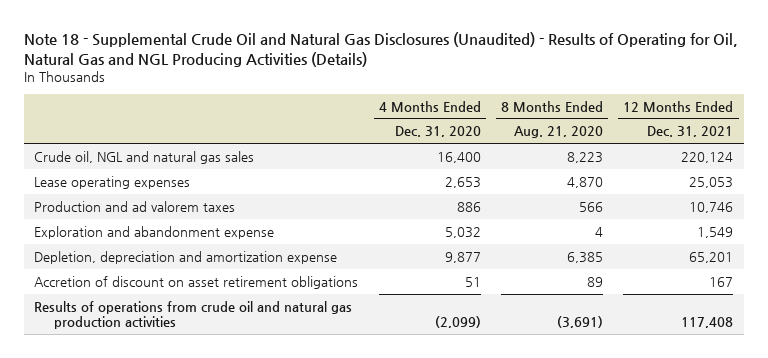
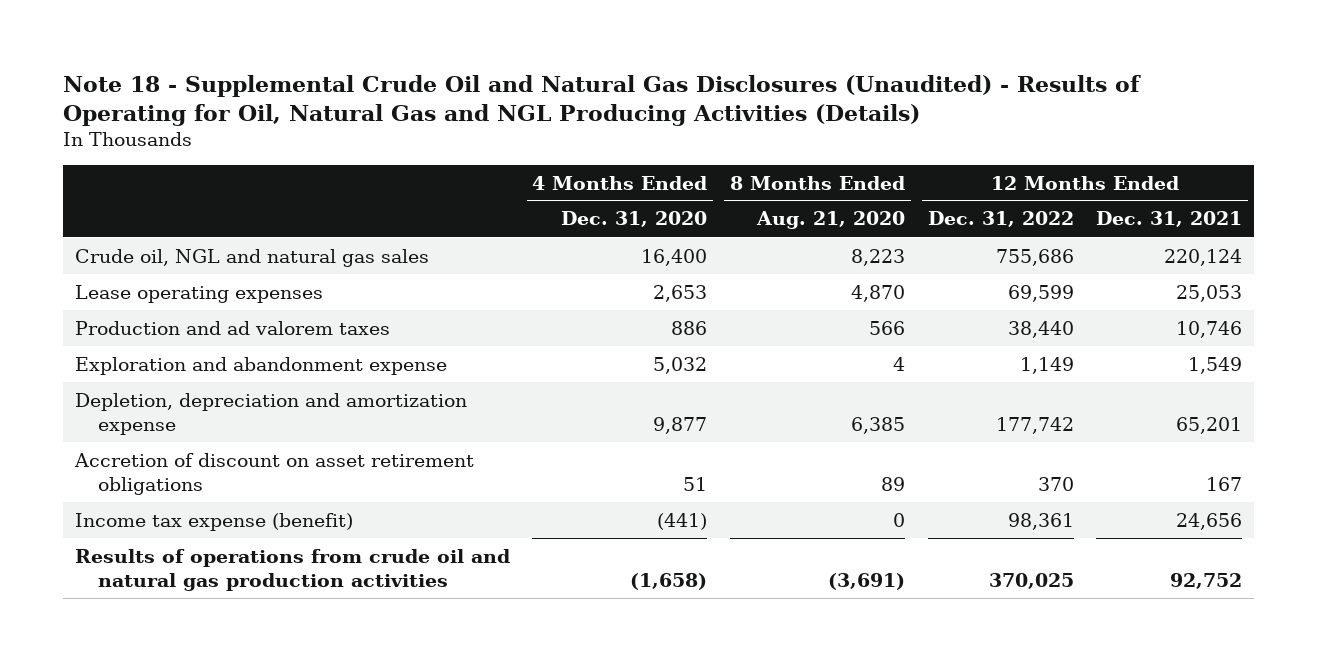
none -> [927,211,1074,228] Dec. 31, 2022
none -> [74,512,353,531] Income tax expense (benefit)
[434,316,481,329] (2,099) -> [630,572,708,590] (1,658)
[681,317,734,329] 117,408 -> [1170,572,1243,589] 92,752

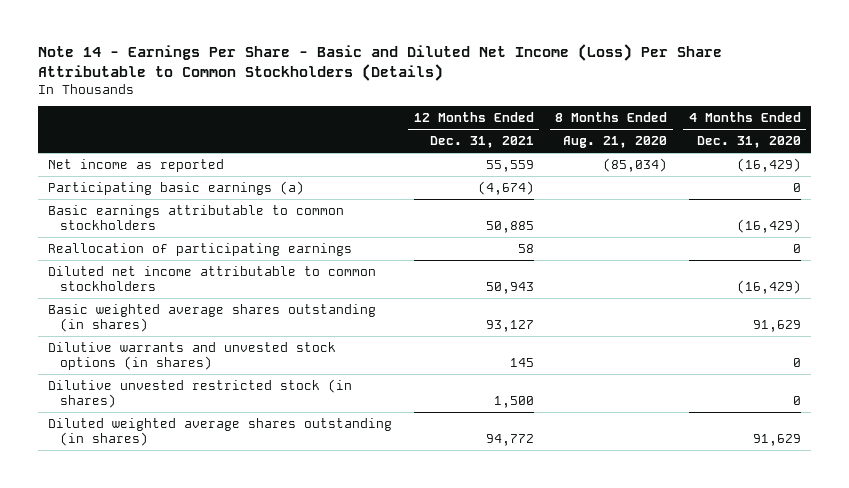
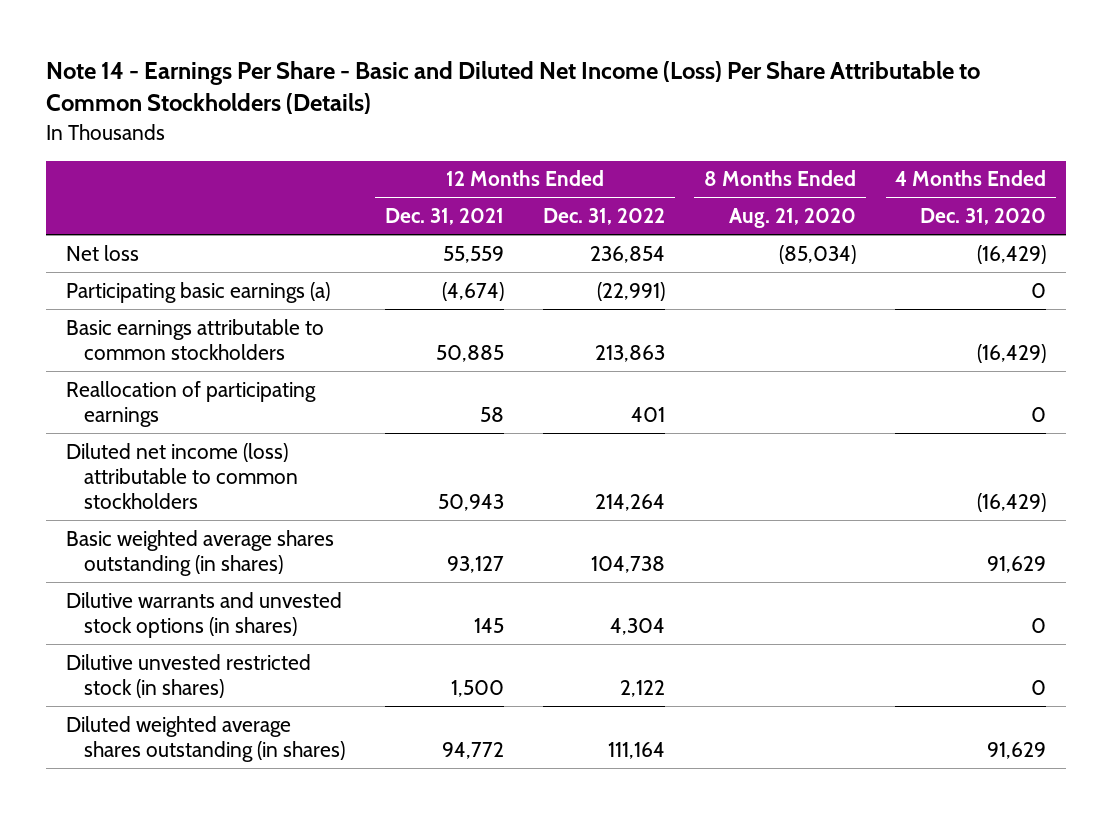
none -> [542,208,665,226] Dec. 31, 2022
[48,158,225,172] Net income as reported -> [65,244,139,261] Net loss
[48,265,377,291] Diluted net income attributable to common stockholders -> [65,442,299,510] Diluted net income (loss) attributable to common stockholders

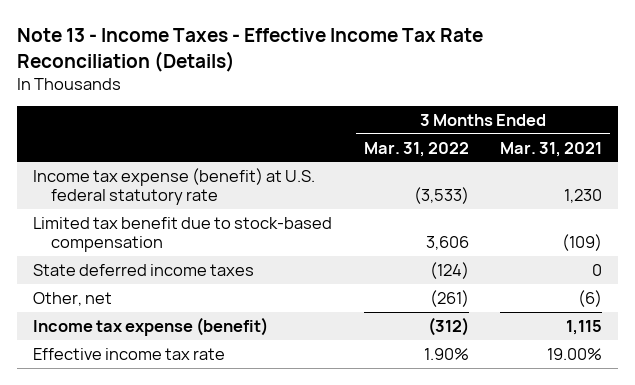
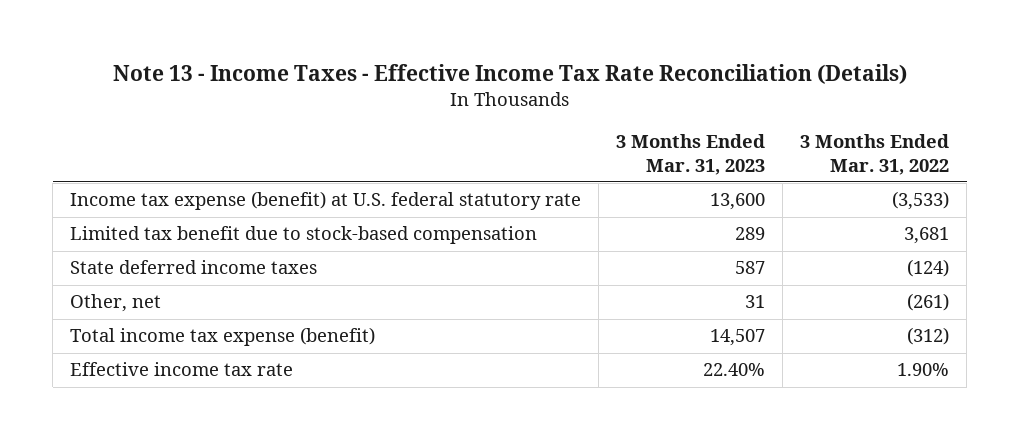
[500,141,603,157] Mar. 31, 2021 -> none
none -> [616,133,766,175] 3 Months Ended Mar. 31, 2023
[425,236,469,251] 3,606 -> [904,227,950,245] 3,681
[32,316,268,336] Income tax expense (benefit) -> [70,327,376,347] Total income tax expense (benefit)

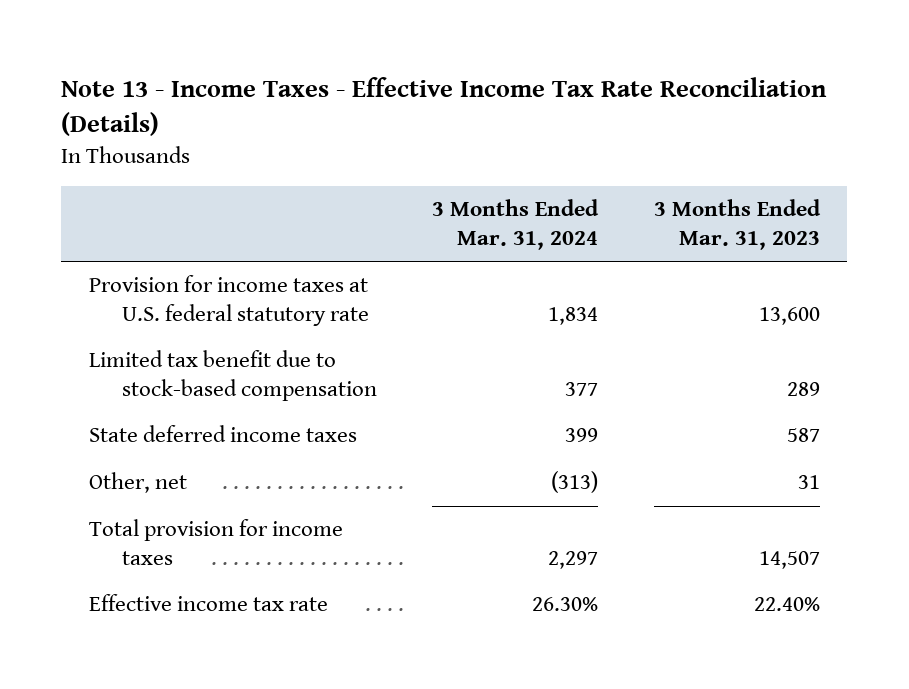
[800,133,950,175] 3 Months Ended Mar. 31, 2022 -> none
none -> [432,198,600,250] 3 Months Ended Mar. 31, 2024
[70,191,582,211] Income tax expense (benefit) at U.S. federal statutory rate -> [88,275,369,327] Provision for income taxes at U.S. federal statutory rate
[70,327,376,347] Total income tax expense (benefit) -> [88,519,343,566] Total provision for income taxes

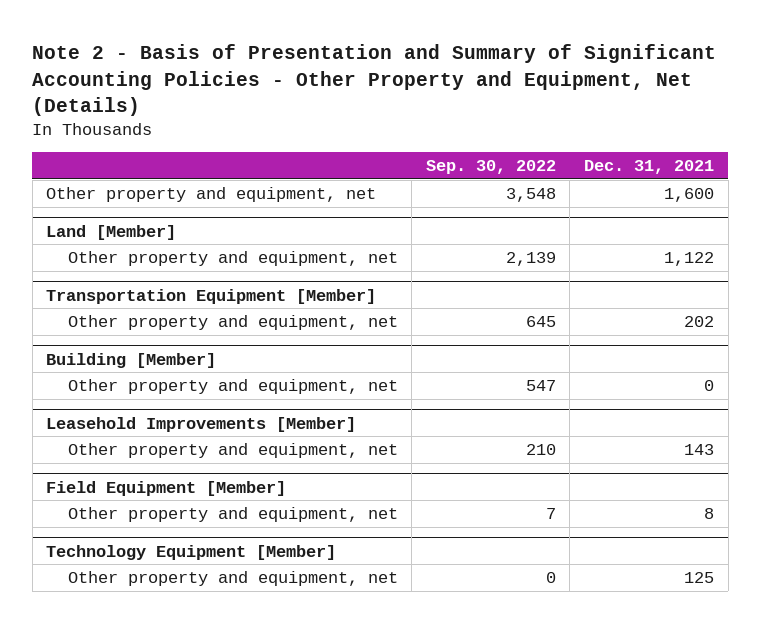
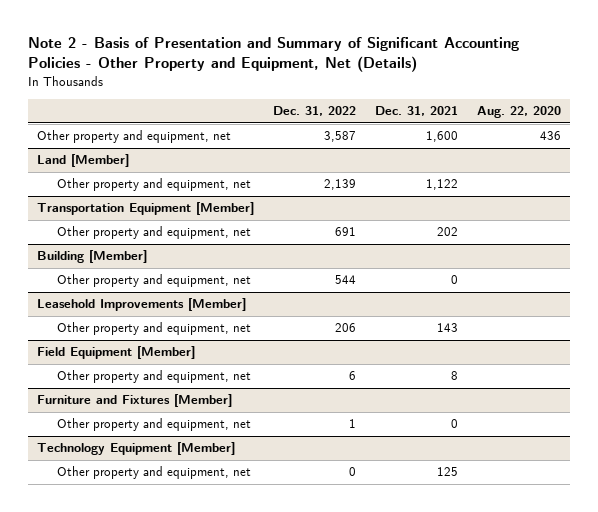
[425,160,556,175] Sep. 30, 2022 -> none
none -> [273,106,357,117] Dec. 31, 2022
none -> [476,106,561,119] Aug. 22, 2020
none -> [37,394,233,408] Furniture and Fixtures [Member]
none -> [56,418,251,432] Other property and equipment, net

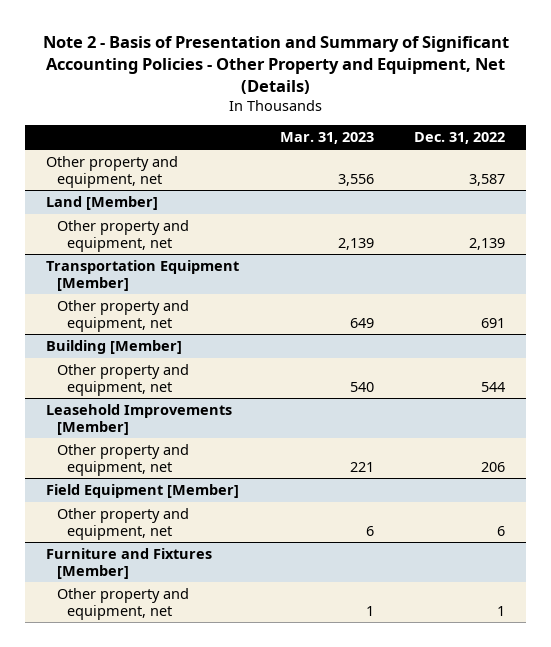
[375,106,459,117] Dec. 31, 2021 -> none
[476,106,561,119] Aug. 22, 2020 -> none
none -> [279,132,374,145] Mar. 31, 2023
[37,442,236,456] Technology Equipment [Member] -> none
[56,466,251,480] Other property and equipment, net -> none

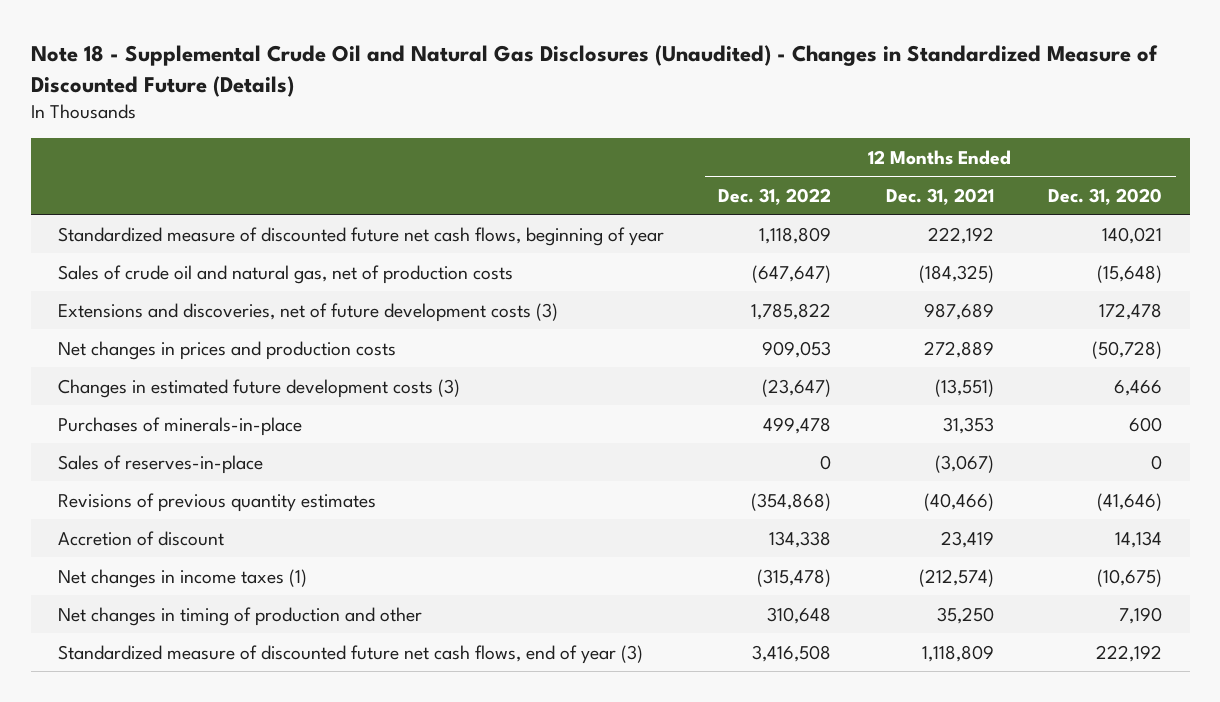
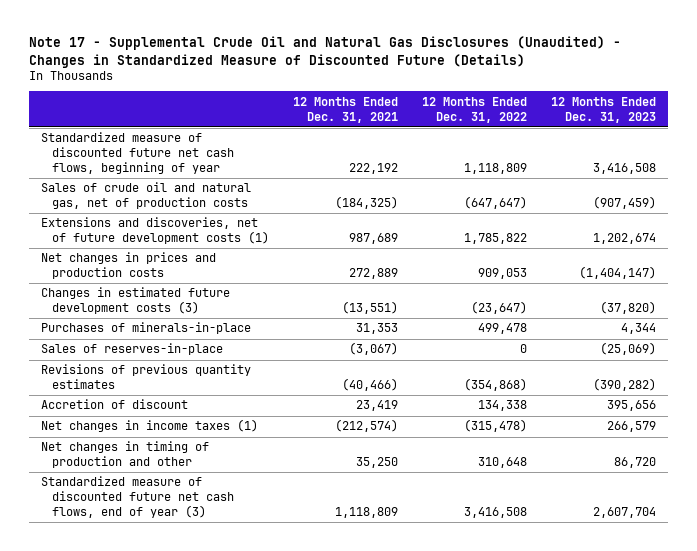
[30,45,1158,97] Note 18 - Supplemental Crude Oil and Natural Gas Disclosures (Unaudited) - Changes in Standardized Measure of Discounted Future (Details) -> [29,35,622,68] Note 17 - Supplemental Crude Oil and Natural Gas Disclosures (Unaudited) - Changes in Standardized Measure of Discounted Future (Details)
[1048,187,1163,205] Dec. 31, 2020 -> none
none -> [550,96,656,123] 12 Months Ended Dec. 31, 2023
[57,302,558,322] Extensions and discoveries, net of future development costs (3) -> [41,217,269,245] Extensions and discoveries, net of future development costs (1)

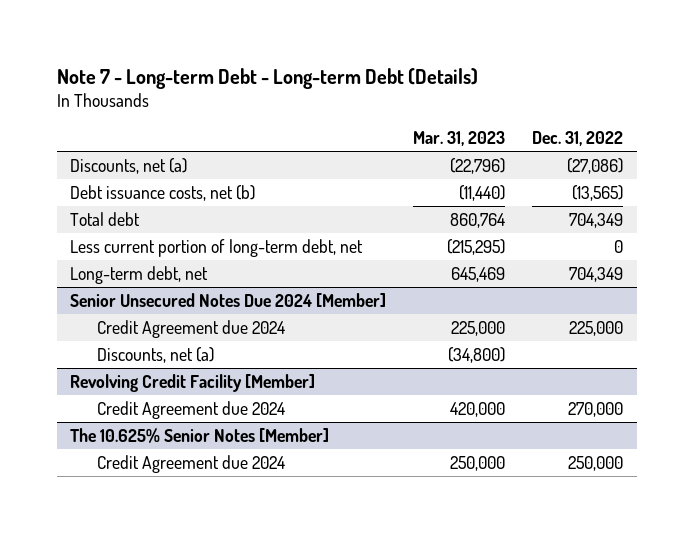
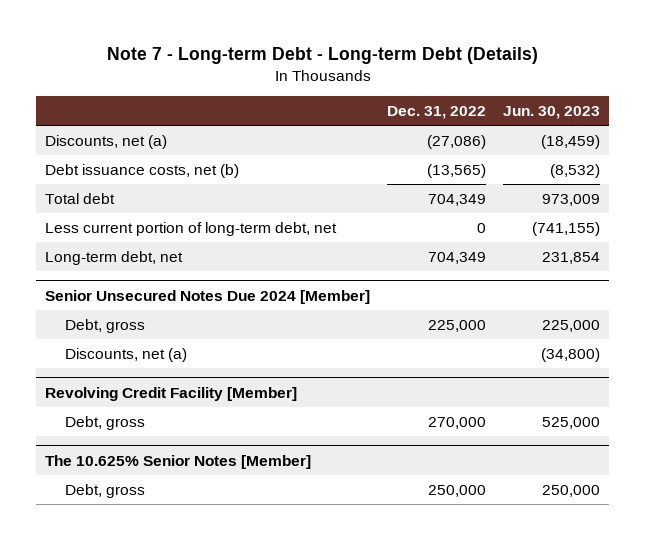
[413,131,506,147] Mar. 31, 2023 -> none
none -> [503,106,601,120] Jun. 30, 2023
[96,319,285,338] Credit Agreement due 2024 -> [64,318,145,333] Debt, gross
[96,400,285,419] Credit Agreement due 2024 -> [64,415,145,430] Debt, gross
[96,454,285,473] Credit Agreement due 2024 -> [64,483,145,498] Debt, gross

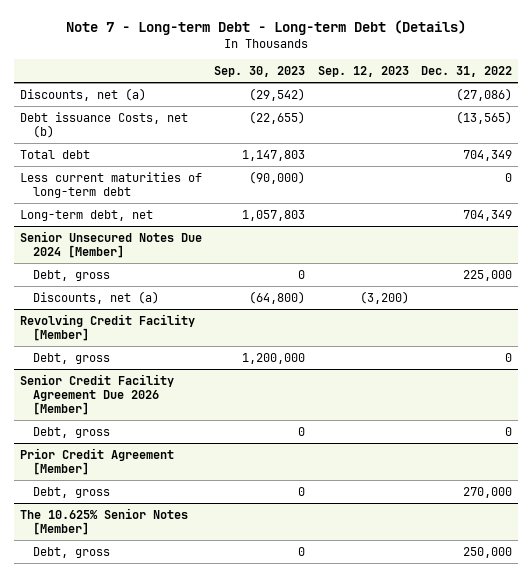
[503,106,601,120] Jun. 30, 2023 -> none
none -> [214,65,306,77] Sep. 30, 2023
none -> [317,65,409,77] Sep. 12, 2023
[44,163,239,178] Debt issuance costs, net (b) -> [20,111,189,138] Debt issuance Costs, net (b)
[44,221,337,236] Less current portion of long-term debt, net -> [20,171,203,198] Less current maturities of long-term debt
none -> [33,352,111,364] Debt, gross
none -> [20,373,175,415] Senior Credit Facility Agreement Due 2026 [Member]
none -> [33,426,111,438] Debt, gross
none -> [20,447,175,475] Prior Credit Agreement [Member]

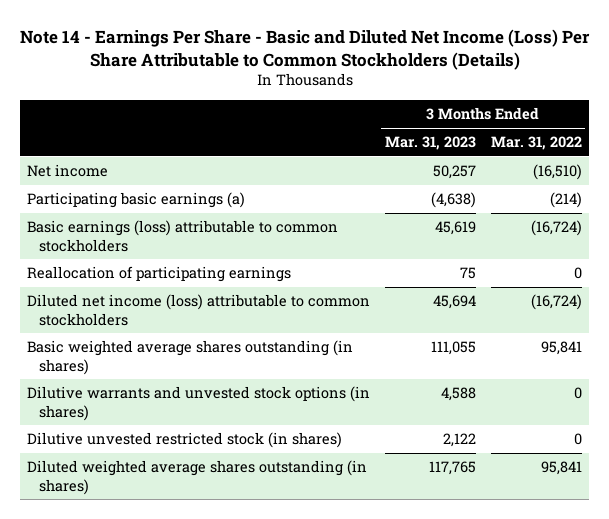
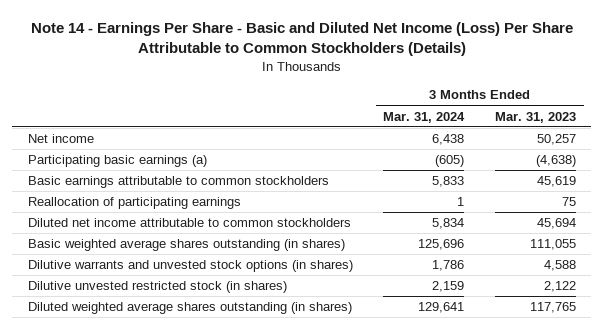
[490,136,582,151] Mar. 31, 2022 -> none
none -> [383,111,466,123] Mar. 31, 2024
[27,220,339,252] Basic earnings (loss) attributable to common stockholders -> [27,176,329,189] Basic earnings attributable to common stockholders
[27,294,371,326] Diluted net income (loss) attributable to common stockholders -> [27,218,351,228] Diluted net income attributable to common stockholders

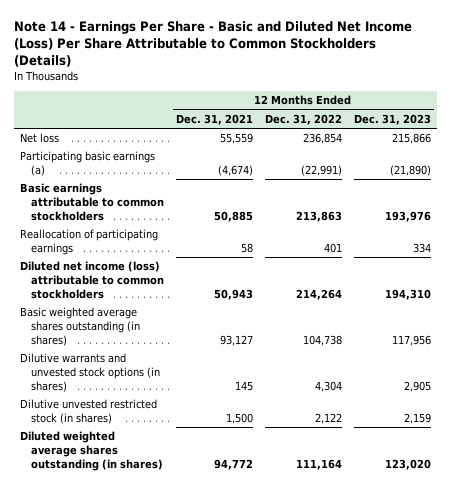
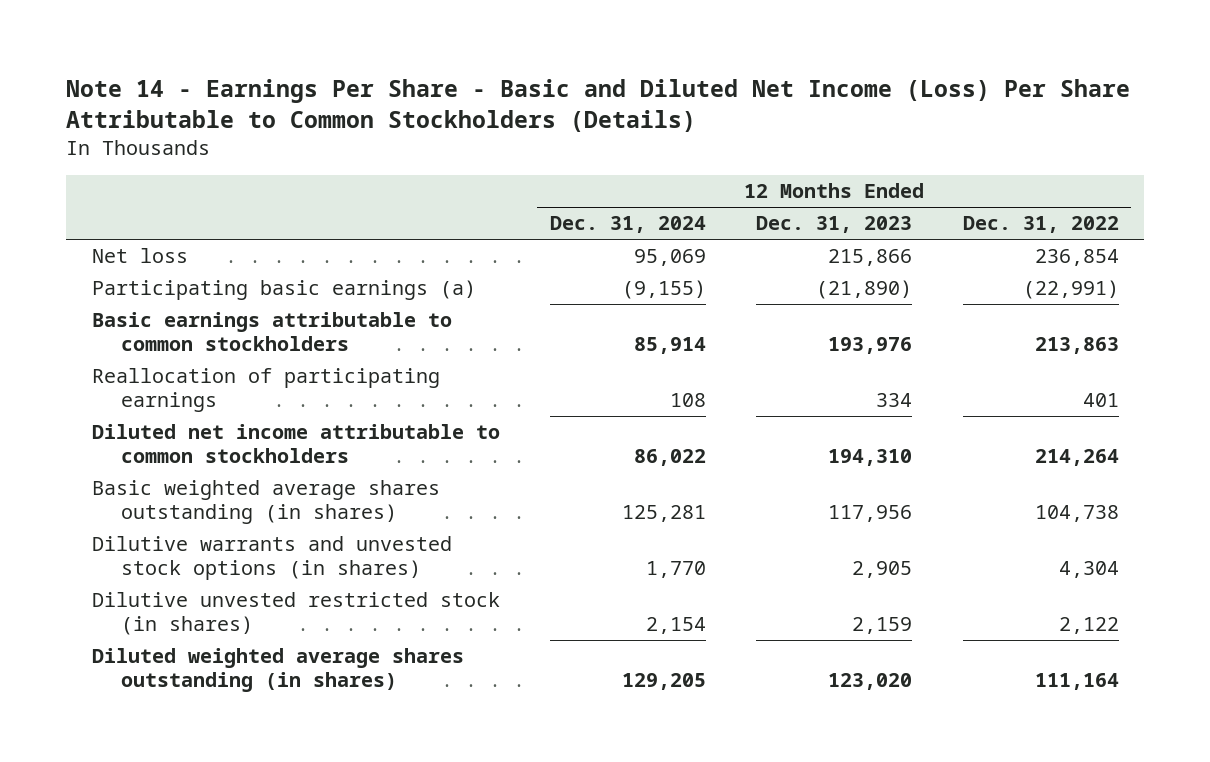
[176,113,254,125] Dec. 31, 2021 -> none
none -> [549,216,706,234] Dec. 31, 2024
[19,261,165,299] Diluted net income (loss) attributable to common stockholders -> [91,424,500,464] Diluted net income attributable to common stockholders

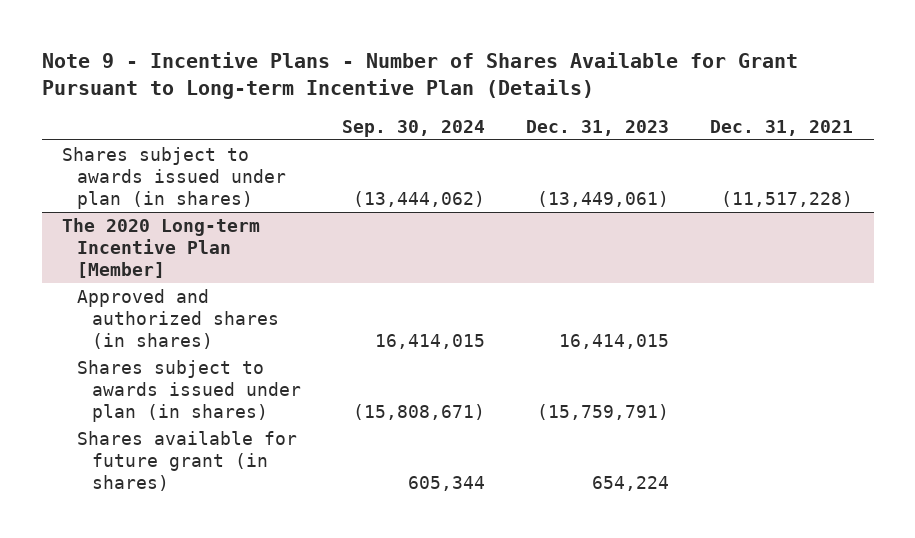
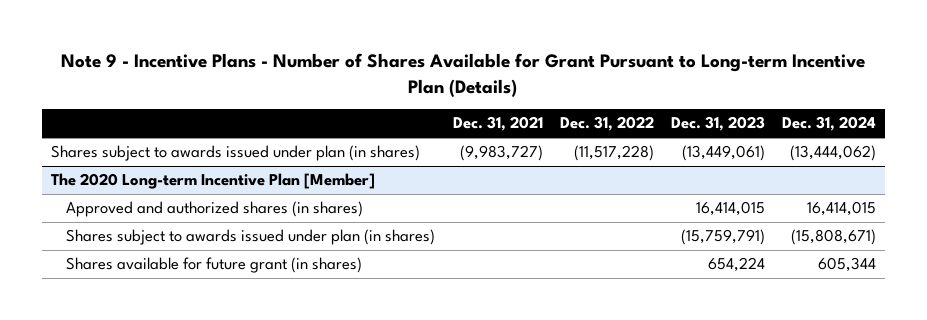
[341,119,485,137] Sep. 30, 2024 -> none
none -> [559,116,654,132] Dec. 31, 2022
none -> [782,116,877,132] Dec. 31, 2024
[721,191,854,208] (11,517,228) -> [459,145,543,162] (9,983,727)

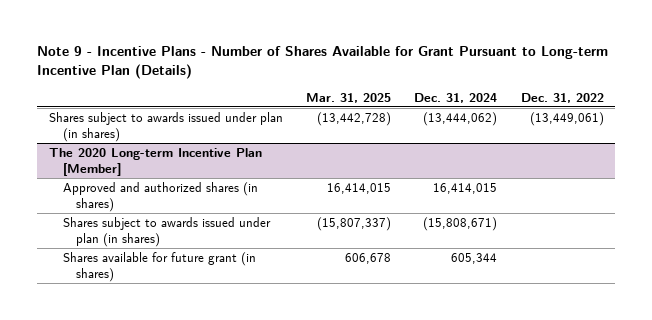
[452,116,543,132] Dec. 31, 2021 -> none
[670,116,765,132] Dec. 31, 2023 -> none
none -> [306,92,392,103] Mar. 31, 2025
[573,145,654,162] (11,517,228) -> [529,111,604,126] (13,449,061)

